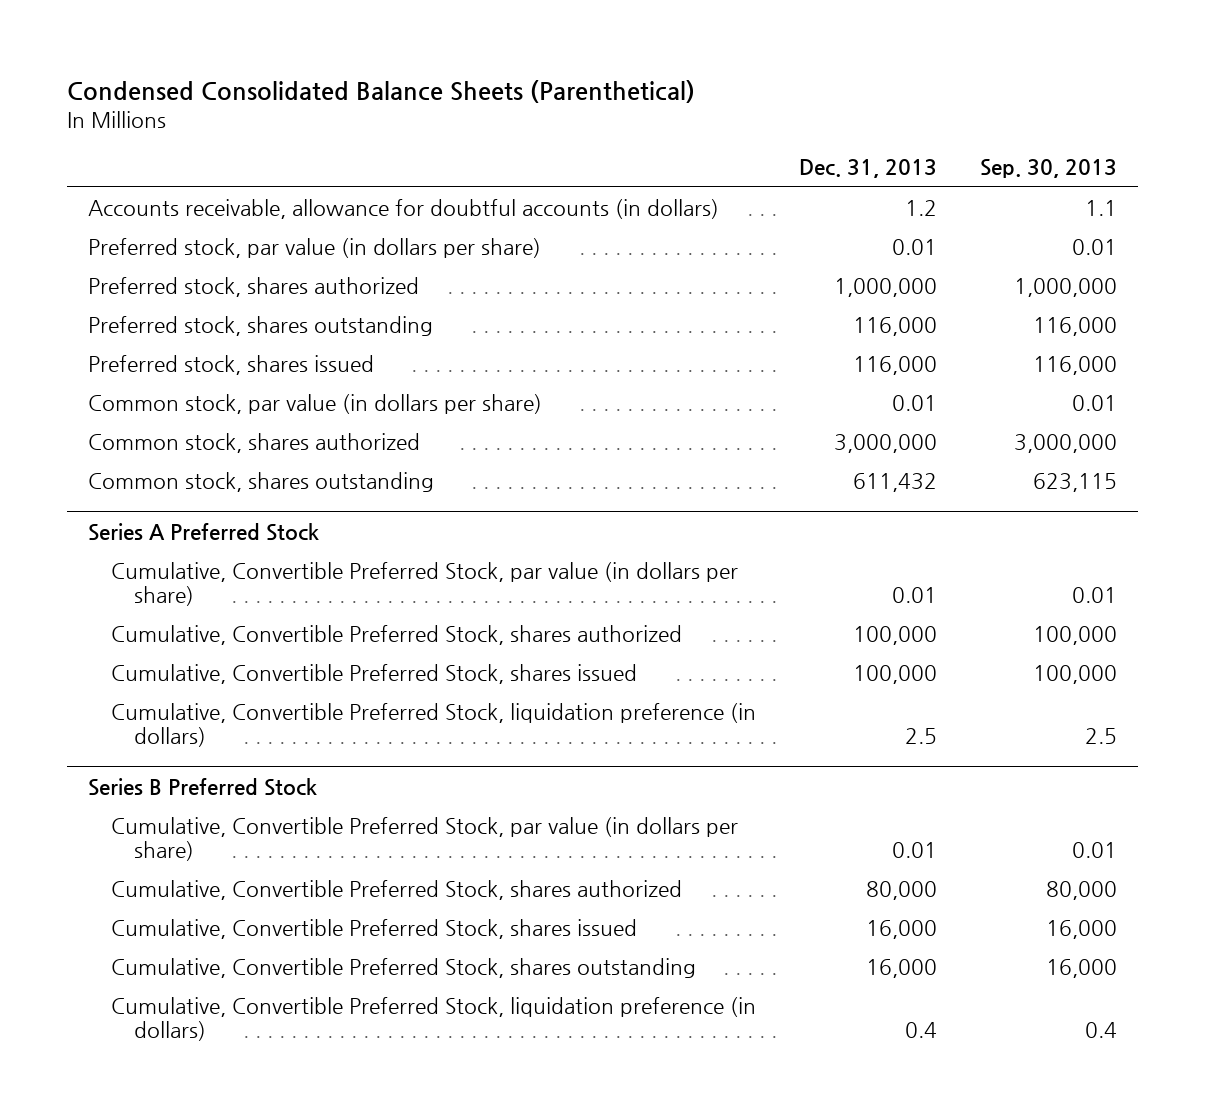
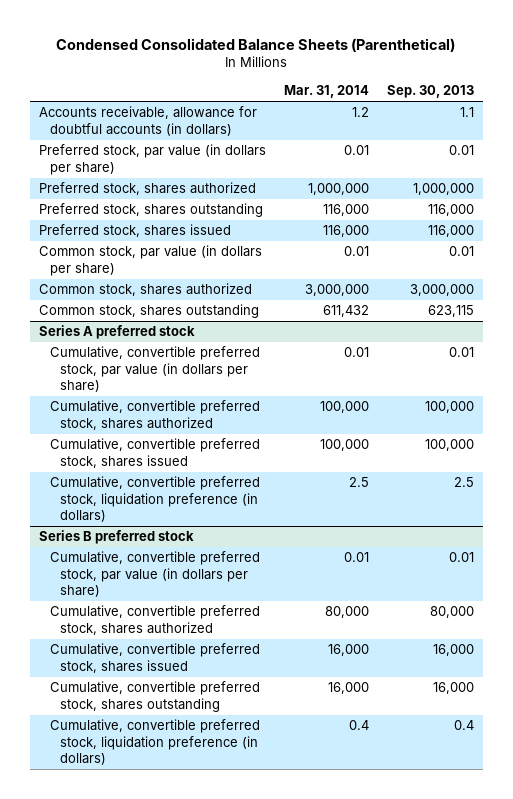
[798,159,937,179] Dec. 31, 2013 -> none
none -> [283,85,369,99] Mar. 31, 2014
[88,522,320,541] Series A Preferred Stock -> [39,325,196,340] Series A preferred stock
[111,561,739,606] Cumulative, Convertible Preferred Stock, par value (in dollars per share) -> [49,346,260,393] Cumulative, convertible preferred stock, par value (in dollars per share)
[111,624,683,645] Cumulative, Convertible Preferred Stock, shares authorized -> [49,400,260,430] Cumulative, convertible preferred stock, shares authorized
[111,663,638,684] Cumulative, Convertible Preferred Stock, shares issued -> [49,438,260,468] Cumulative, convertible preferred stock, shares issued
[111,702,757,747] Cumulative, Convertible Preferred Stock, liquidation preference (in dollars) -> [49,476,260,523] Cumulative, convertible preferred stock, liquidation preference (in dollars)
[88,777,318,796] Series B Preferred Stock -> [39,530,195,545] Series B preferred stock
[111,816,739,861] Cumulative, Convertible Preferred Stock, par value (in dollars per share) -> [49,551,260,598] Cumulative, convertible preferred stock, par value (in dollars per share)
[111,879,683,900] Cumulative, Convertible Preferred Stock, shares authorized -> [49,605,260,635] Cumulative, convertible preferred stock, shares authorized
[111,918,638,939] Cumulative, Convertible Preferred Stock, shares issued -> [49,643,260,673] Cumulative, convertible preferred stock, shares issued
[111,957,697,978] Cumulative, Convertible Preferred Stock, shares outstanding -> [49,681,260,712] Cumulative, convertible preferred stock, shares outstanding
[111,996,757,1041] Cumulative, Convertible Preferred Stock, liquidation preference (in dollars) -> [49,719,260,766] Cumulative, convertible preferred stock, liquidation preference (in dollars)

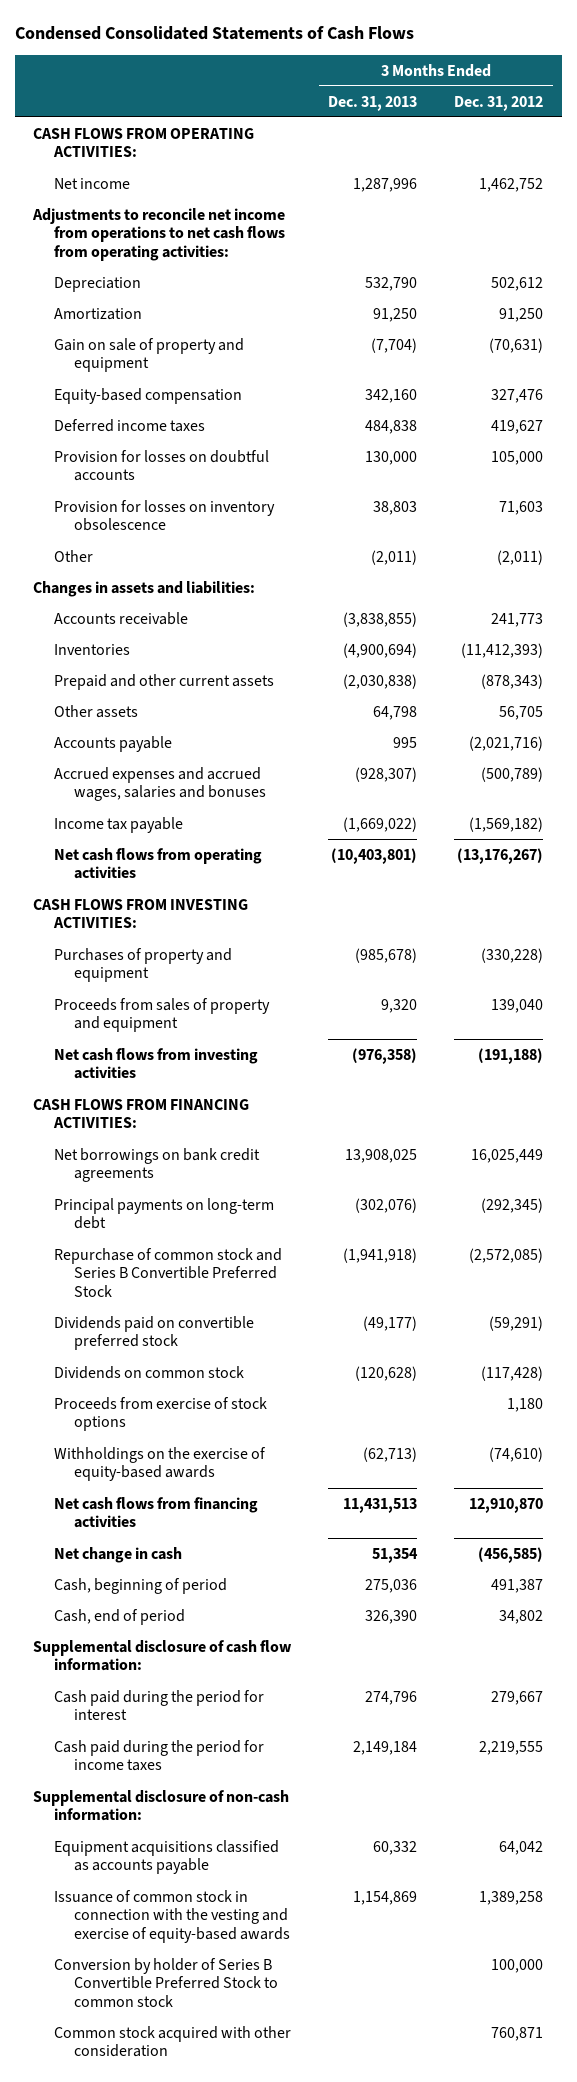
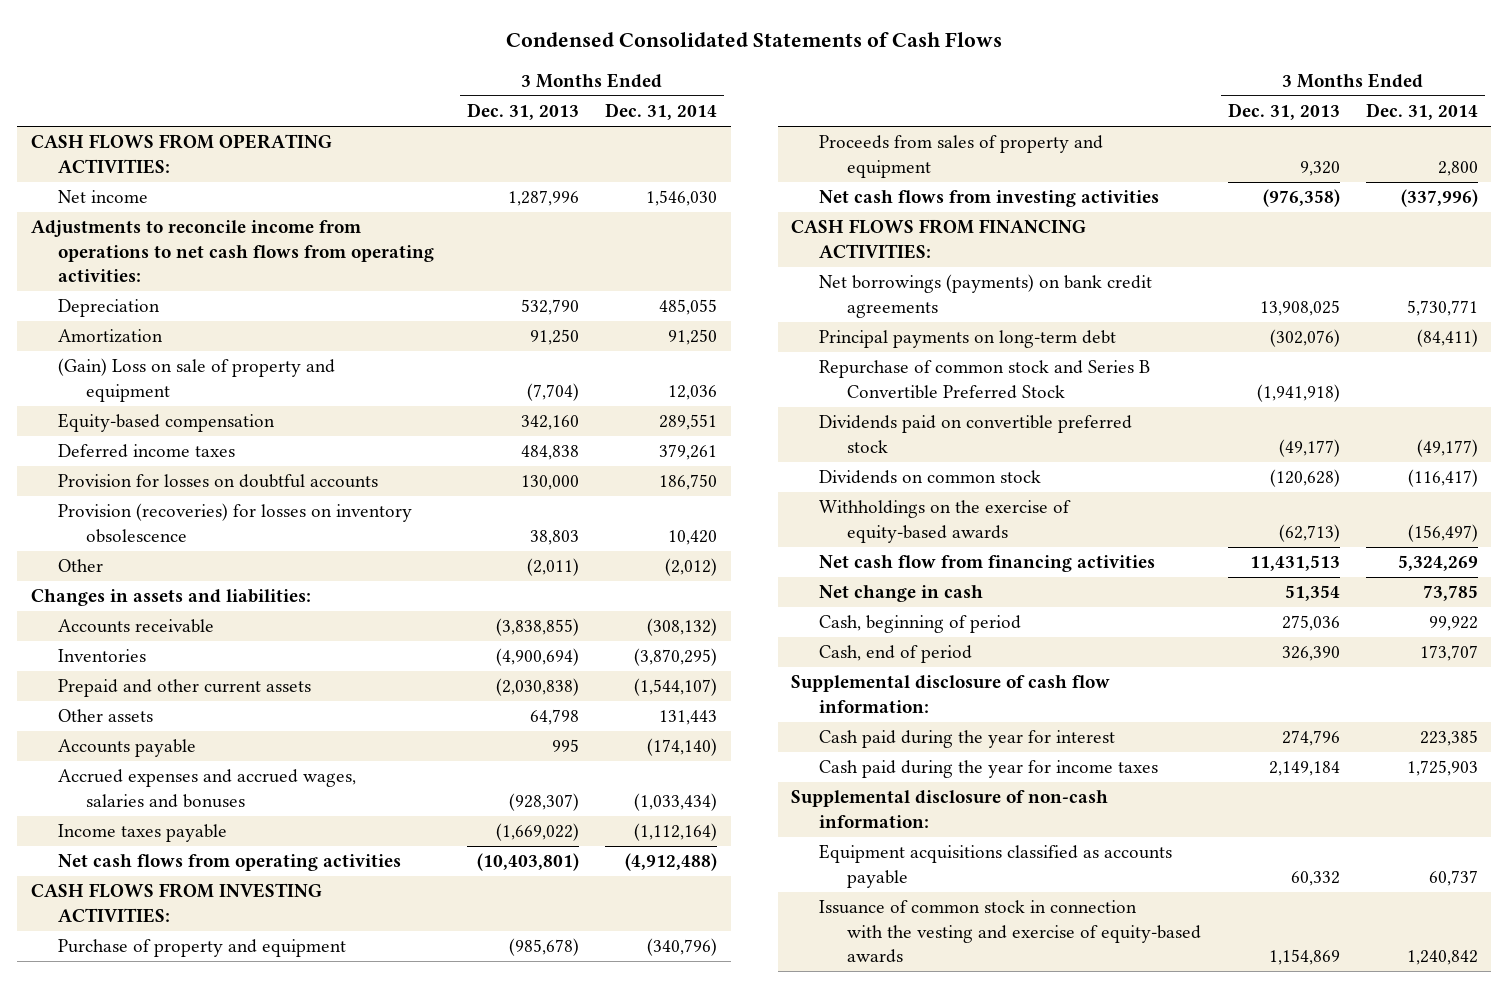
[454,95,544,111] Dec. 31, 2012 -> none
none -> [605,103,718,121] Dec. 31, 2014
[32,207,286,262] Adjustments to reconcile net income from operations to net cash flows from operating activities: -> [30,220,435,283] Adjustments to reconcile income from operations to net cash flows from operating activities:
[53,337,244,373] Gain on sale of property and equipment -> [58,358,336,402] (Gain) Loss on sale of property and equipment
[53,499,275,532] Provision for losses on inventory obsolescence -> [58,503,413,543] Provision (recoveries) for losses on inventory obsolescence
[53,816,183,833] Income tax payable -> [58,824,228,843] Income taxes payable
[53,947,232,983] Purchases of property and equipment -> [58,939,347,958] Purchase of property and equipment
[53,1147,260,1183] Net borrowings on bank credit agreements -> [819,274,1153,318] Net borrowings (payments) on bank credit agreements
[53,1396,267,1432] Proceeds from exercise of stock options -> none
[53,1496,258,1529] Net cash flows from financing activities -> [819,555,1156,573] Net cash flow from financing activities
[53,1689,264,1721] Cash paid during the period for interest -> [819,730,1116,749] Cash paid during the year for interest
[53,1739,264,1772] Cash paid during the period for income taxes -> [819,760,1159,779] Cash paid during the year for income taxes
[53,1957,279,2008] Conversion by holder of Series B Convertible Preferred Stock to common stock -> none
[53,2025,291,2058] Common stock acquired with other consideration -> none

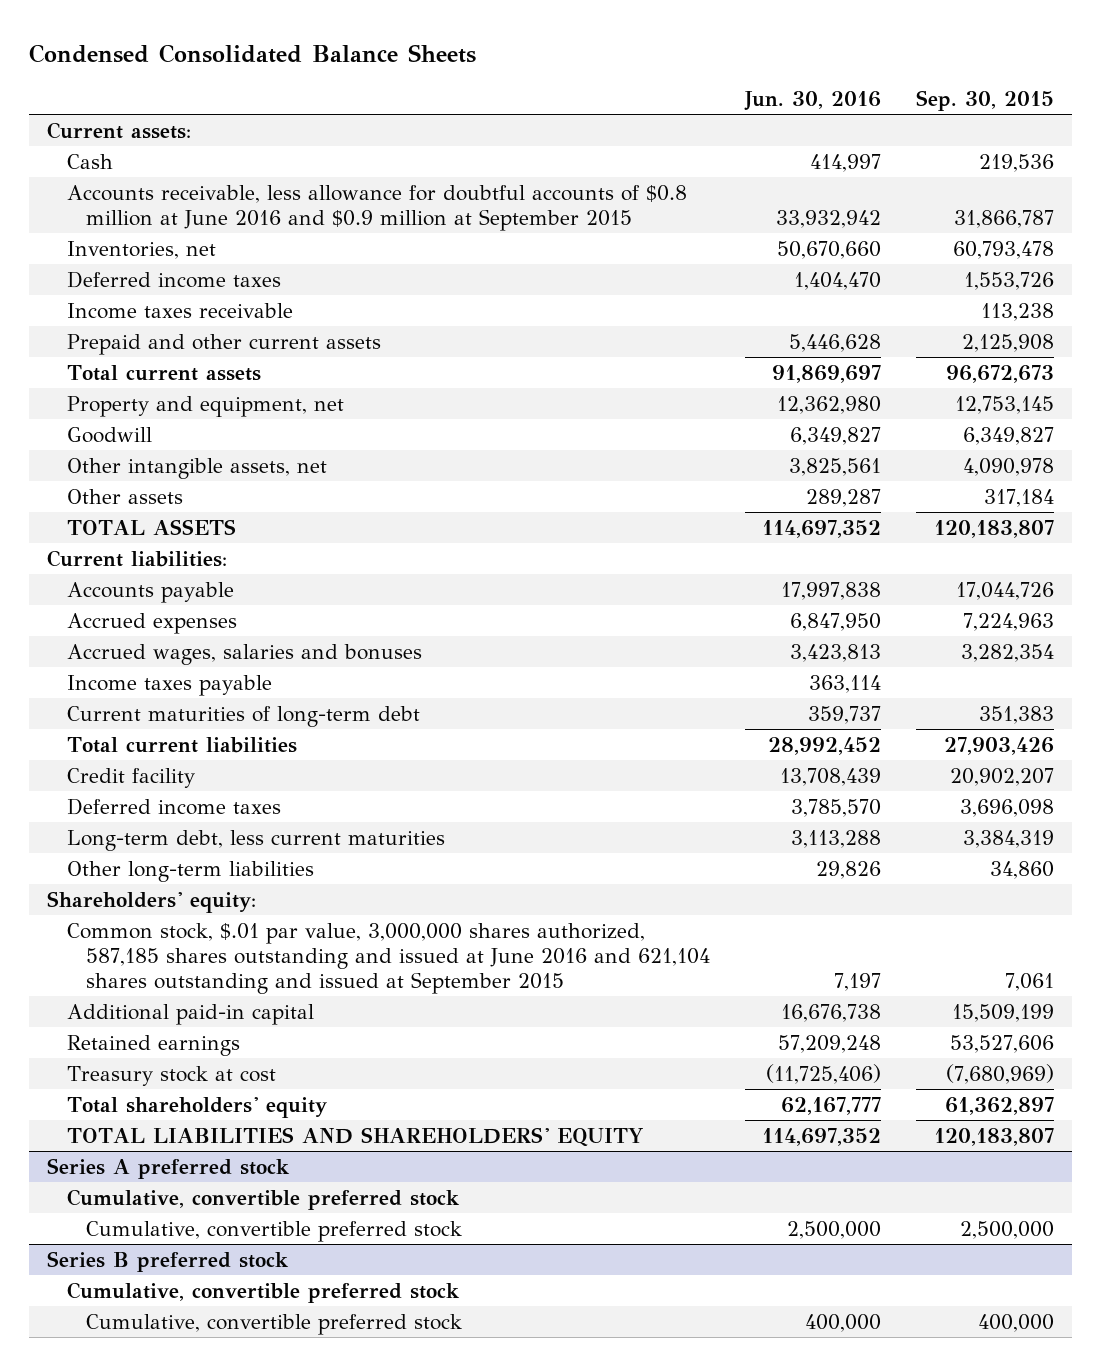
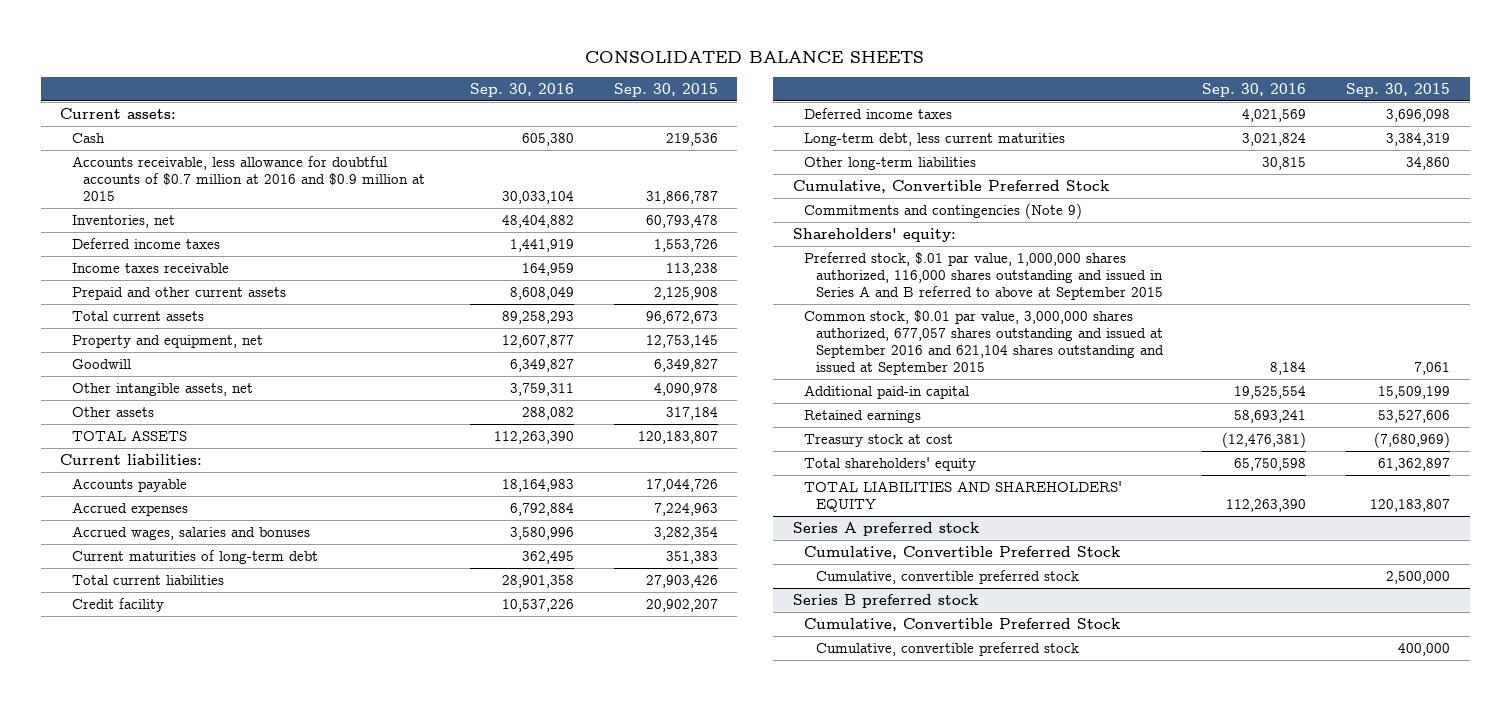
[29,43,477,63] Condensed Consolidated Balance Sheets -> [585,50,925,63] CONSOLIDATED BALANCE SHEETS
[744,90,882,111] Jun. 30, 2016 -> none
none -> [469,82,574,97] Sep. 30, 2016
[66,184,687,231] Accounts receivable, less allowance for doubtful accounts of $0.8 million at June 2016 and $0.9 million at September 2015 -> [71,155,426,201] Accounts receivable, less allowance for doubtful accounts of $0.7 million at 2016 and $0.9 million at 2015
[66,674,272,696] Income taxes payable -> none
none -> [792,179,1109,193] Cumulative, Convertible Preferred Stock
none -> [804,202,1083,219] Commitments and contingencies (Note 9)
none -> [804,251,1163,300] Preferred stock, $.01 par value, 1,000,000 shares authorized, 116,000 shares outstanding and issued in Series A and B referred to above at September 2015
[66,922,711,994] Common stock, $.01 par value, 3,000,000 shares authorized, 587,185 shares outstanding and issued at June 2016 and 621,104 shares outstanding and issued at September 2015 -> [804,309,1164,375] Common stock, $0.01 par value, 3,000,000 shares authorized, 677,057 shares outstanding and issued at September 2016 and 621,104 shares outstanding and issued at September 2015
[66,1188,460,1210] Cumulative, convertible preferred stock -> [804,545,1121,559] Cumulative, Convertible Preferred Stock
[66,1281,460,1303] Cumulative, convertible preferred stock -> [804,617,1121,631] Cumulative, Convertible Preferred Stock

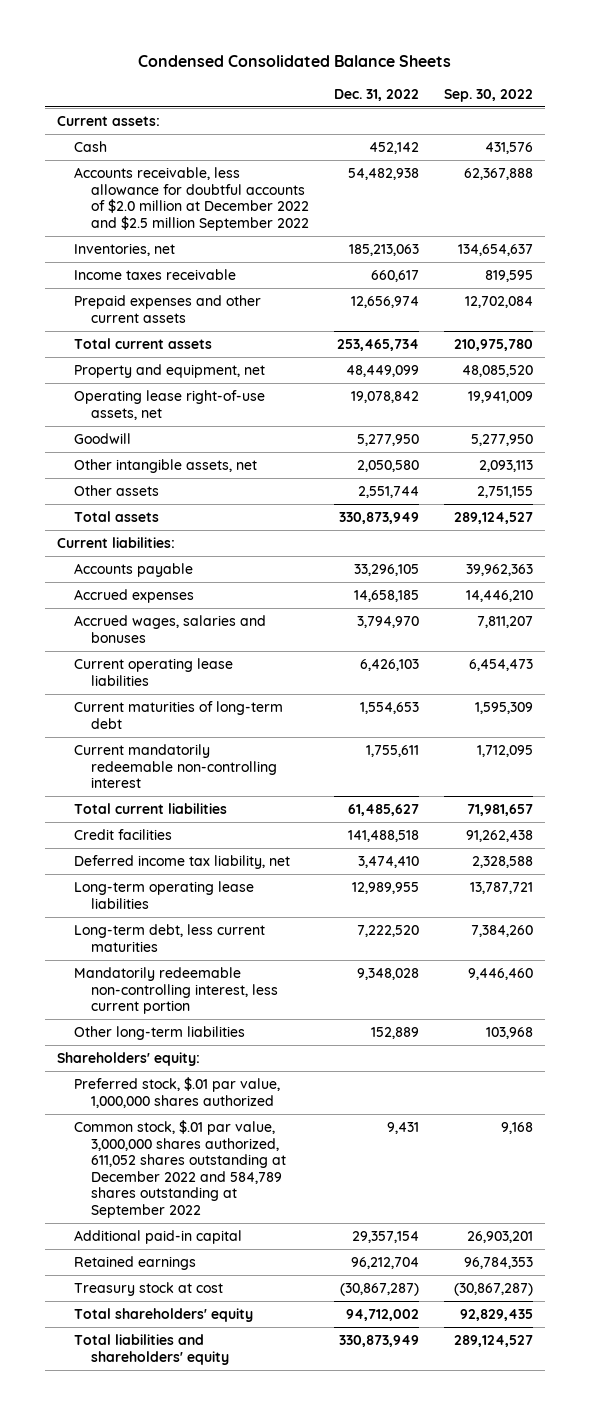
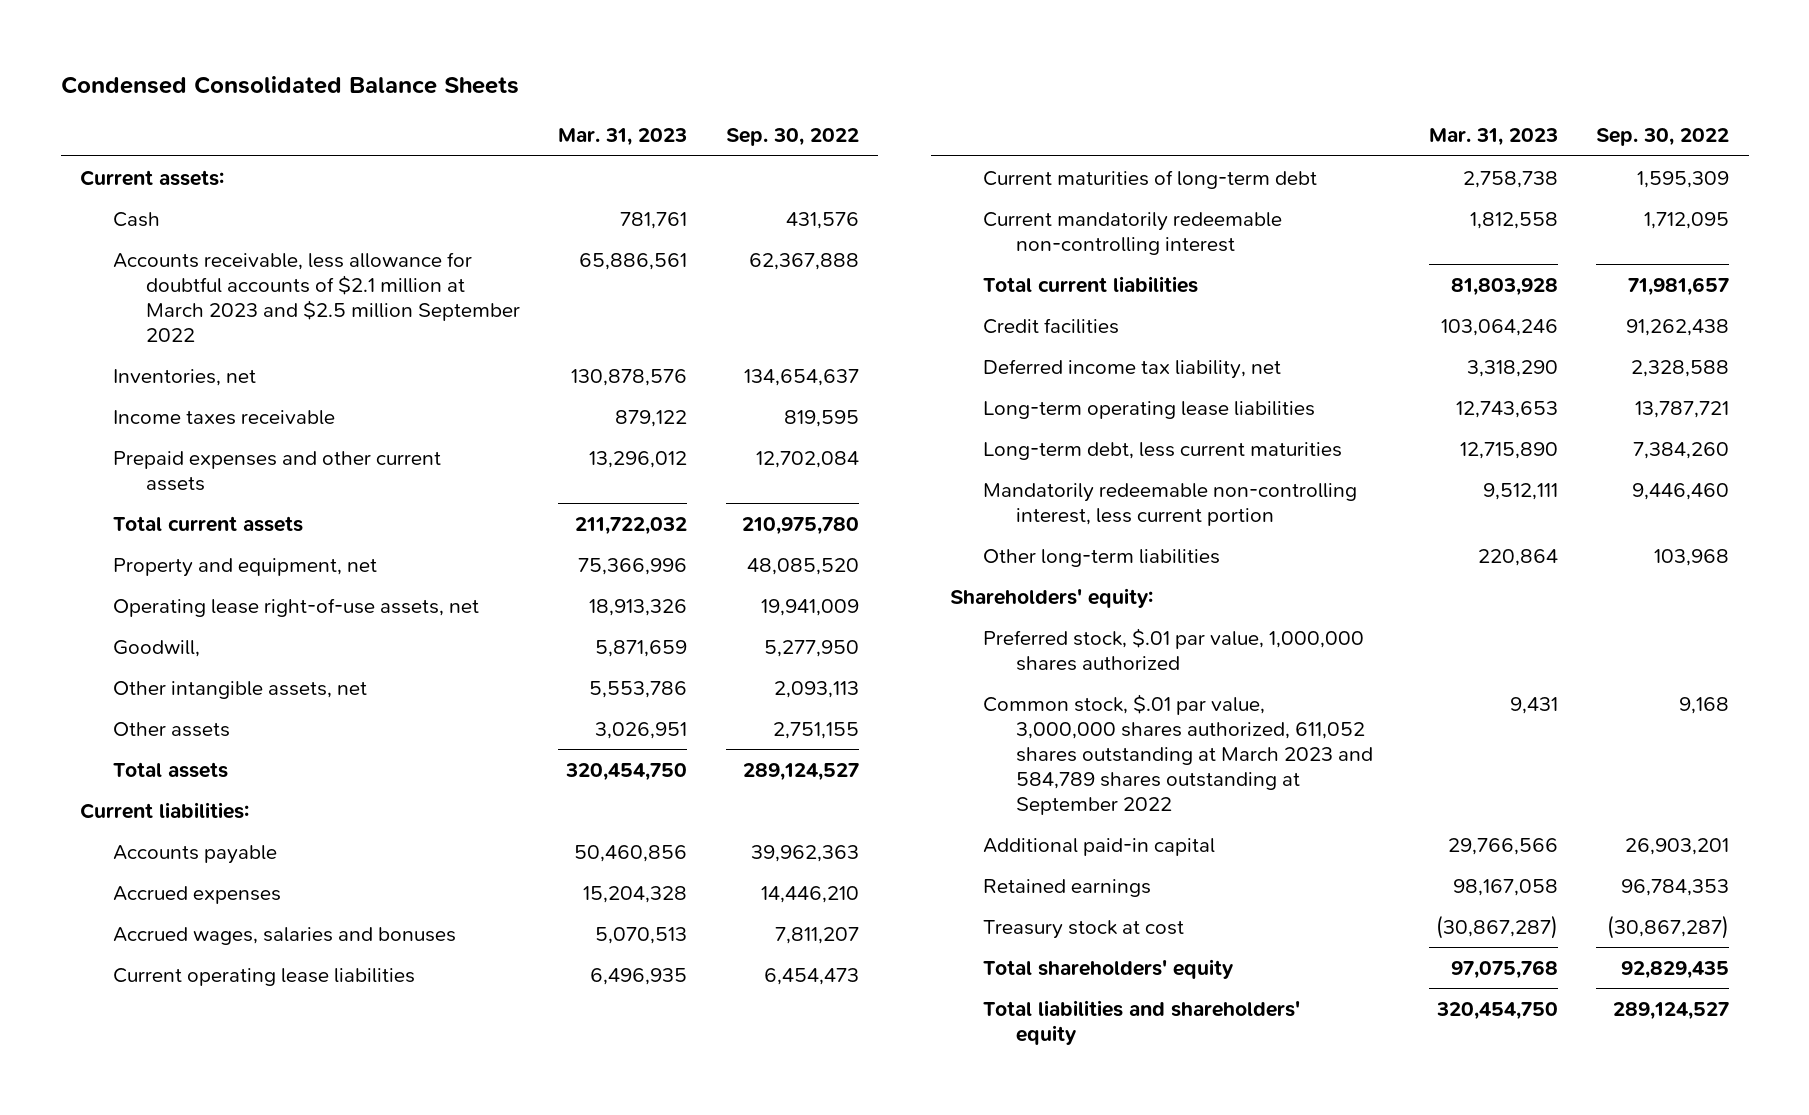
[333,88,419,101] Dec. 31, 2022 -> none
none -> [558,128,688,147] Mar. 31, 2023
[73,167,309,231] Accounts receivable, less allowance for doubtful accounts of $2.0 million at December 2022 and $2.5 million September 2022 -> [112,251,520,342] Accounts receivable, less allowance for doubtful accounts of $2.1 million at March 2023 and $2.5 million September 2022
[73,433,131,445] Goodwill -> [112,639,200,657] Goodwill,
[73,1120,286,1218] Common stock, $.01 par value, 3,000,000 shares authorized, 611,052 shares outstanding at December 2022 and 584,789 shares outstanding at September 2022 -> [983,693,1374,815] Common stock, $.01 par value, 3,000,000 shares authorized, 611,052 shares outstanding at March 2023 and 584,789 shares outstanding at September 2022

